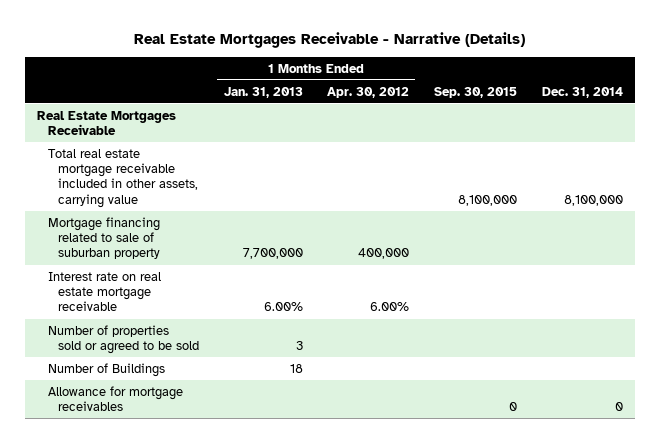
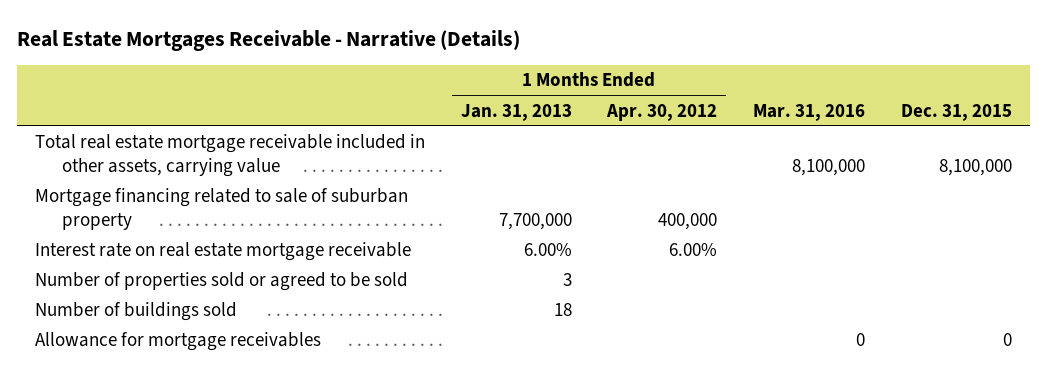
[434,86,518,98] Sep. 30, 2015 -> none
[541,86,623,98] Dec. 31, 2014 -> none
none -> [753,103,866,121] Mar. 31, 2016
none -> [900,103,1012,121] Dec. 31, 2015
[37,110,177,136] Real Estate Mortgages Receivable -> none
[47,362,165,377] Number of Buildings -> [34,302,237,322] Number of buildings sold

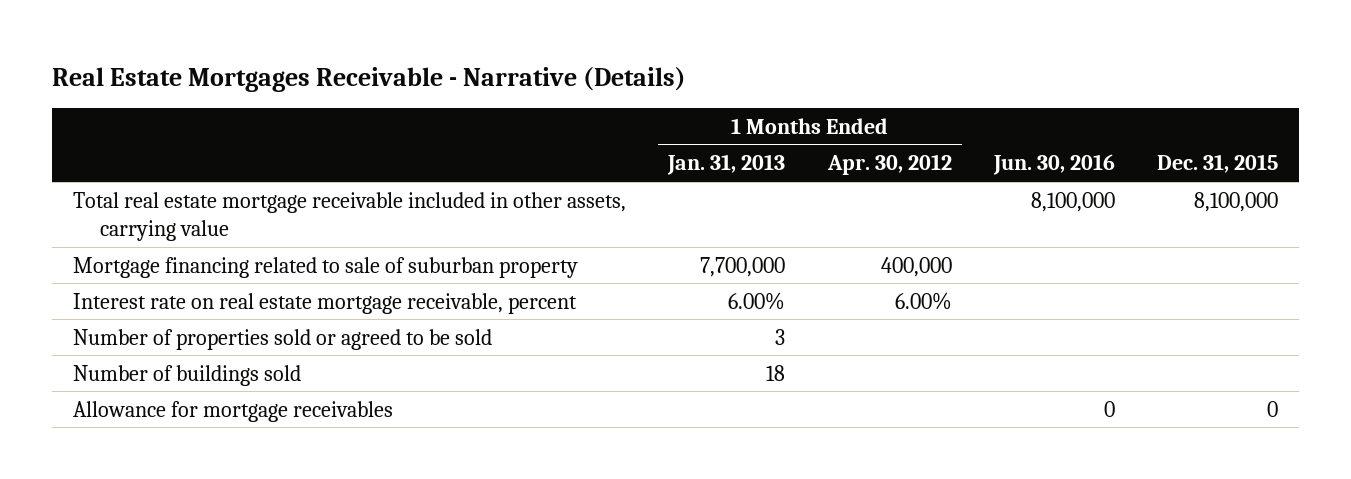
[753,103,866,121] Mar. 31, 2016 -> none
none -> [992,154,1115,176] Jun. 30, 2016
[34,242,411,262] Interest rate on real estate mortgage receivable -> [73,292,578,314] Interest rate on real estate mortgage receivable, percent

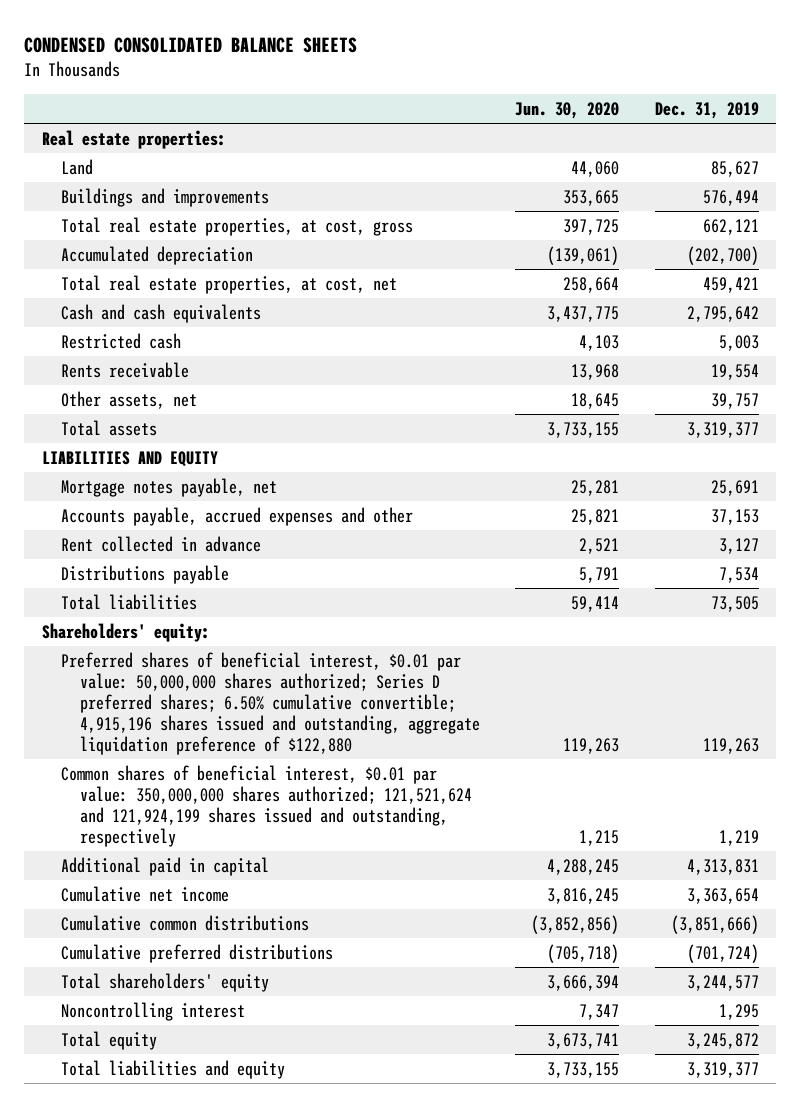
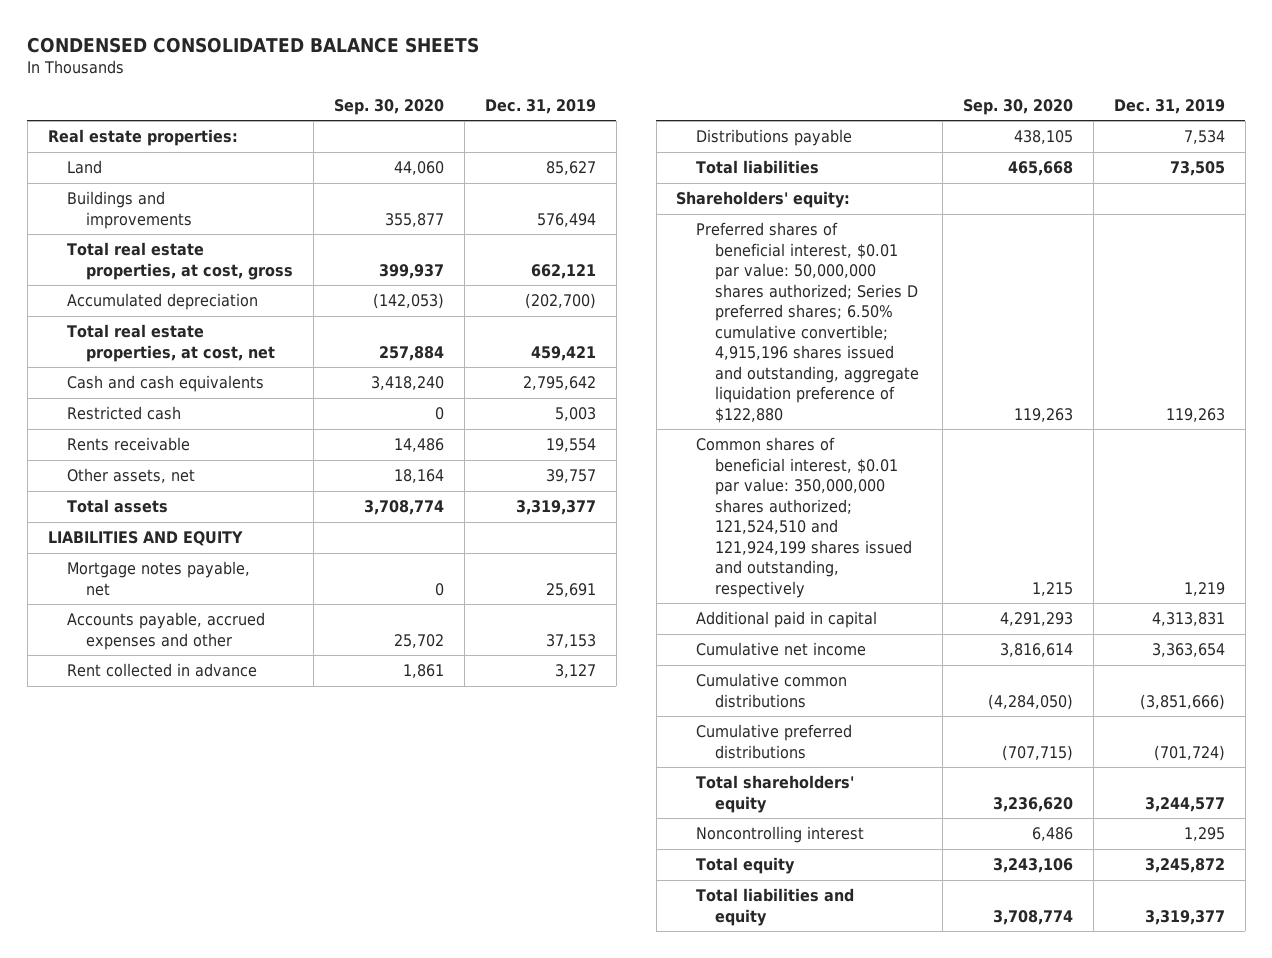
[515,101,620,119] Jun. 30, 2020 -> none
none -> [334,98,445,115] Sep. 30, 2020
[60,764,472,847] Common shares of beneficial interest, $0.01 par value: 350,000,000 shares authorized; 121,521,624 and 121,924,199 shares issued and outstanding, respectively -> [695,437,913,598] Common shares of beneficial interest, $0.01 par value: 350,000,000 shares authorized; 121,524,510 and 121,924,199 shares issued and outstanding, respectively

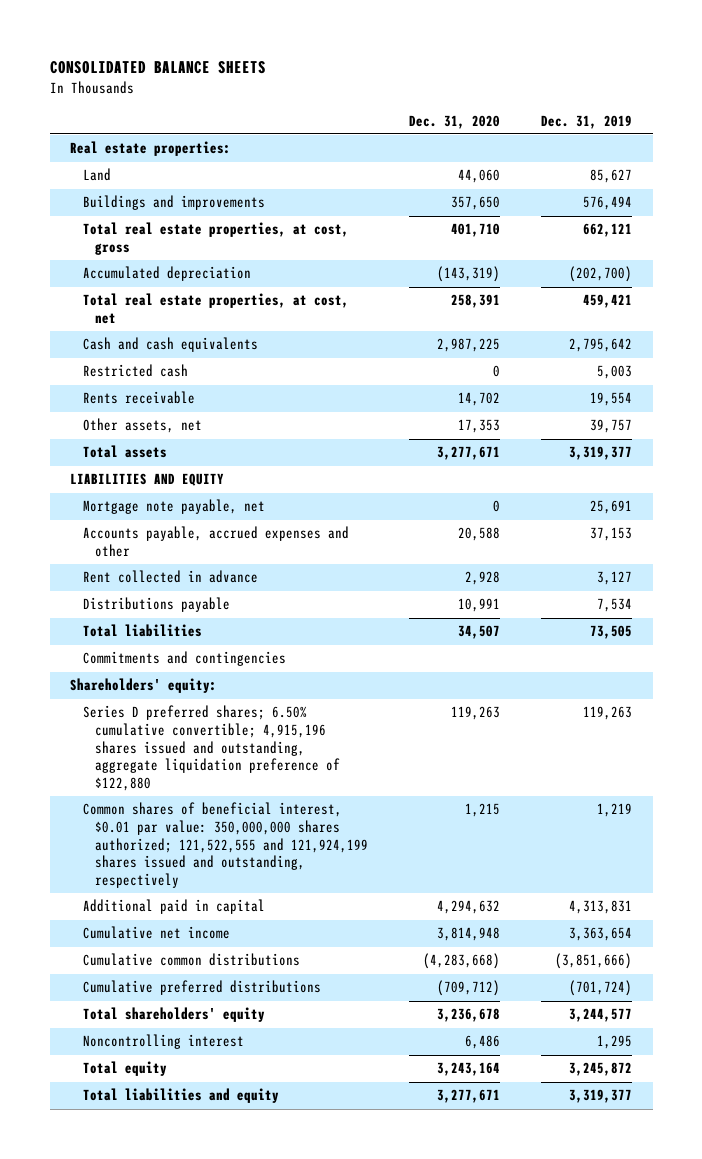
[27,37,480,54] CONDENSED CONSOLIDATED BALANCE SHEETS -> [49,60,266,74] CONSOLIDATED BALANCE SHEETS
[334,98,445,115] Sep. 30, 2020 -> none
none -> [408,114,500,129] Dec. 31, 2020
[66,561,250,596] Mortgage notes payable, net -> [82,499,265,515] Mortgage note payable, net
none -> [82,651,286,667] Commitments and contingencies
[695,222,920,423] Preferred shares of beneficial interest, $0.01 par value: 50,000,000 shares authorized; Series D preferred shares; 6.50% cumulative convertible; 4,915,196 shares issued and outstanding, aggregate liquidation preference of $122,880 -> [82,705,340,791] Series D preferred shares; 6.50% cumulative convertible; 4,915,196 shares issued and outstanding, aggregate liquidation preference of $122,880
[695,437,913,598] Common shares of beneficial interest, $0.01 par value: 350,000,000 shares authorized; 121,524,510 and 121,924,199 shares issued and outstanding, respectively -> [82,802,368,888] Common shares of beneficial interest, $0.01 par value: 350,000,000 shares authorized; 121,522,555 and 121,924,199 shares issued and outstanding, respectively

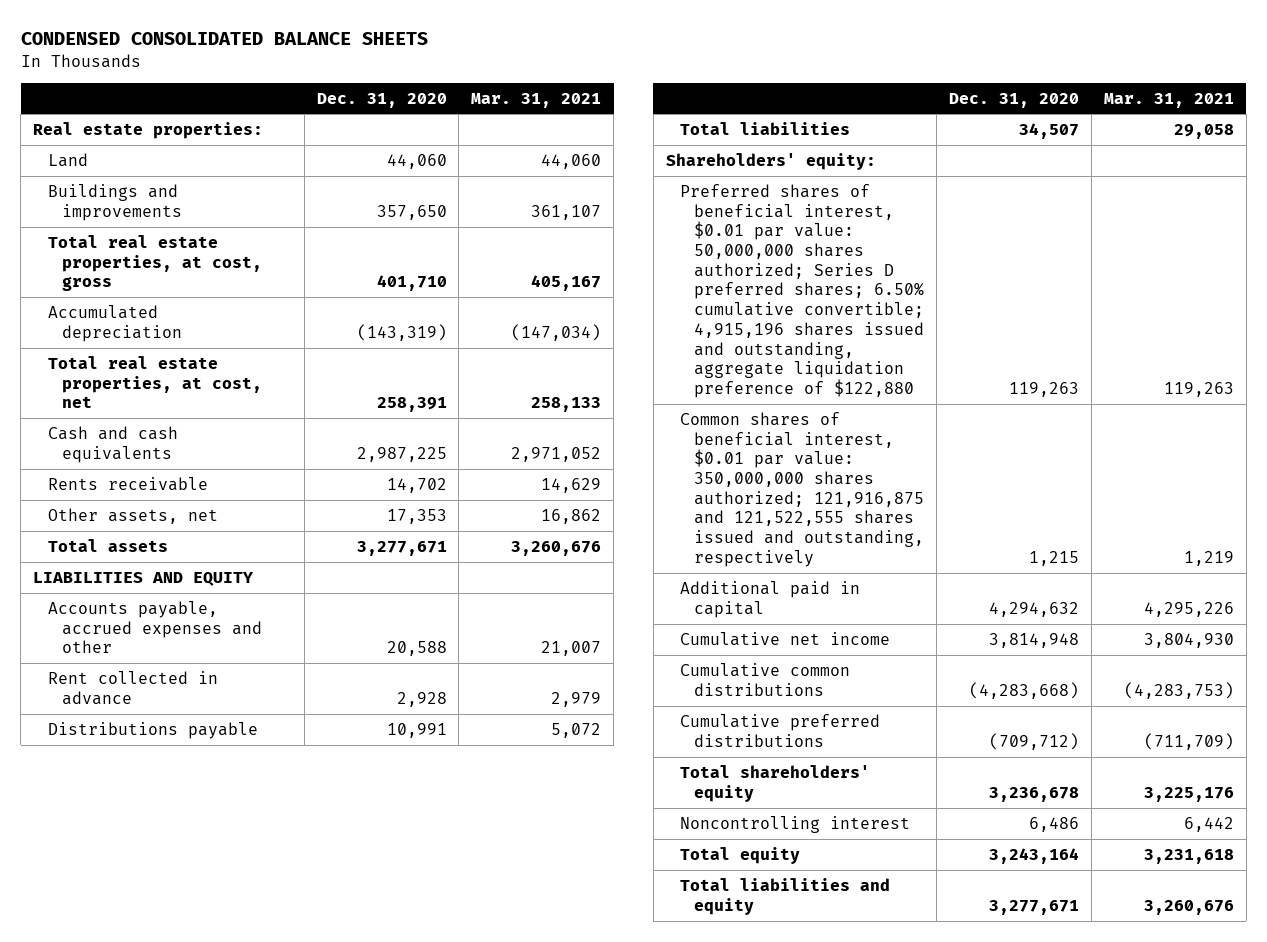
[49,60,266,74] CONSOLIDATED BALANCE SHEETS -> [20,32,428,46] CONDENSED CONSOLIDATED BALANCE SHEETS
[541,114,633,129] Dec. 31, 2019 -> none
none -> [471,92,602,108] Mar. 31, 2021
[82,364,188,378] Restricted cash -> none
[82,499,265,515] Mortgage note payable, net -> none
[82,651,286,667] Commitments and contingencies -> none
[82,705,340,791] Series D preferred shares; 6.50% cumulative convertible; 4,915,196 shares issued and outstanding, aggregate liquidation preference of $122,880 -> [679,183,924,399] Preferred shares of beneficial interest, $0.01 par value: 50,000,000 shares authorized; Series D preferred shares; 6.50% cumulative convertible; 4,915,196 shares issued and outstanding, aggregate liquidation preference of $122,880
[82,802,368,888] Common shares of beneficial interest, $0.01 par value: 350,000,000 shares authorized; 121,522,555 and 121,924,199 shares issued and outstanding, respectively -> [679,411,924,567] Common shares of beneficial interest, $0.01 par value: 350,000,000 shares authorized; 121,916,875 and 121,522,555 shares issued and outstanding, respectively

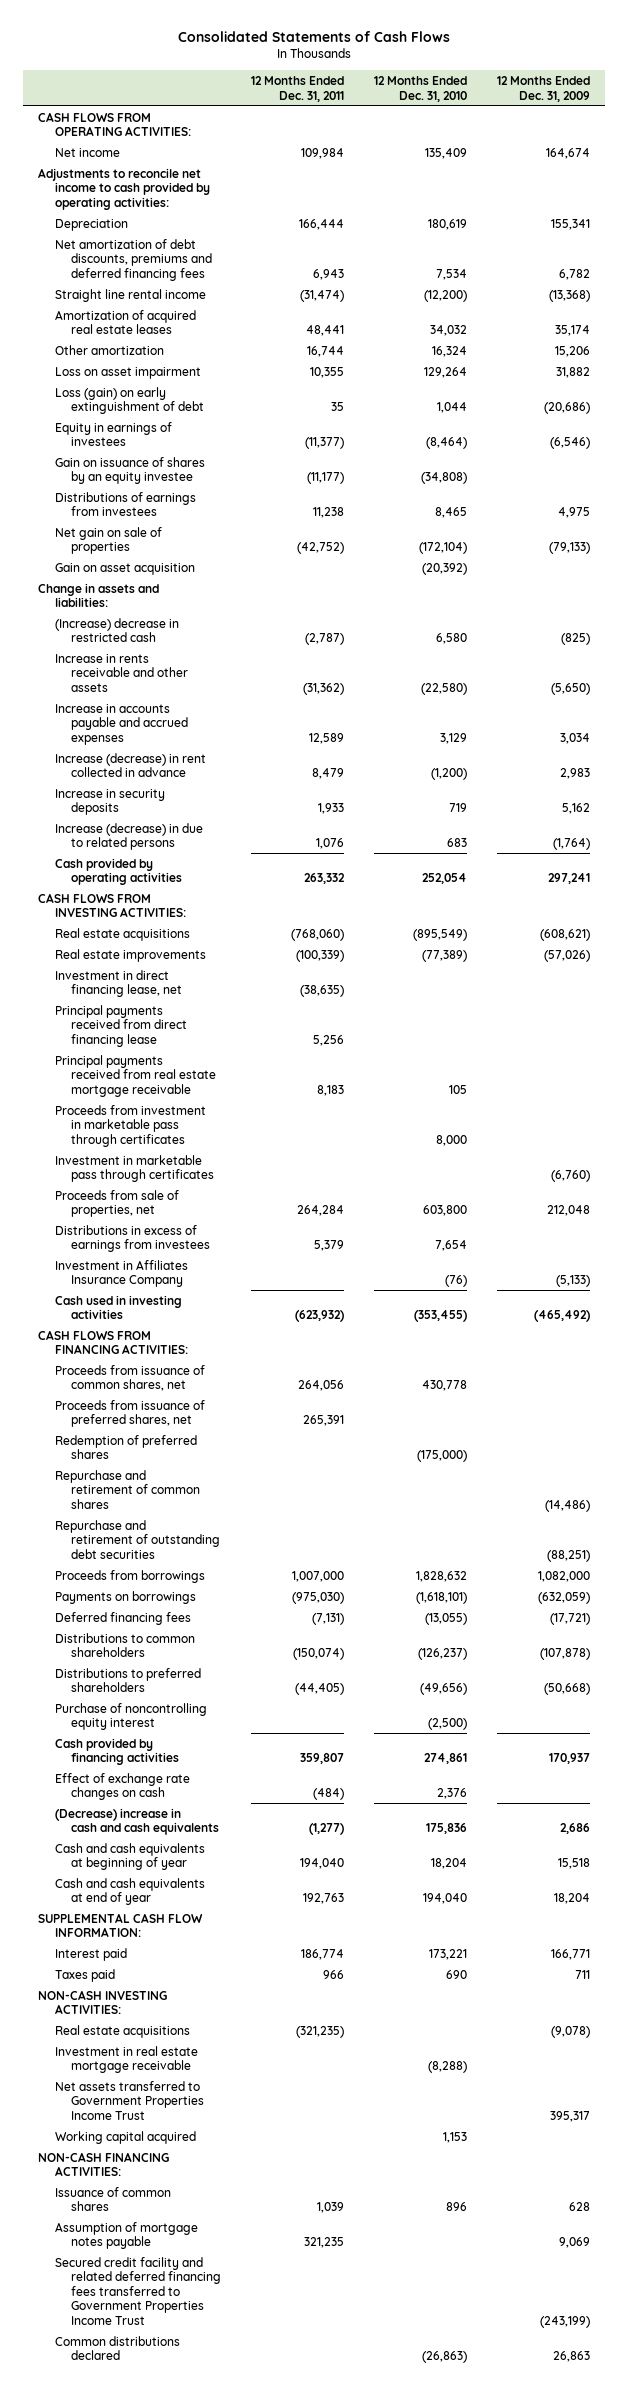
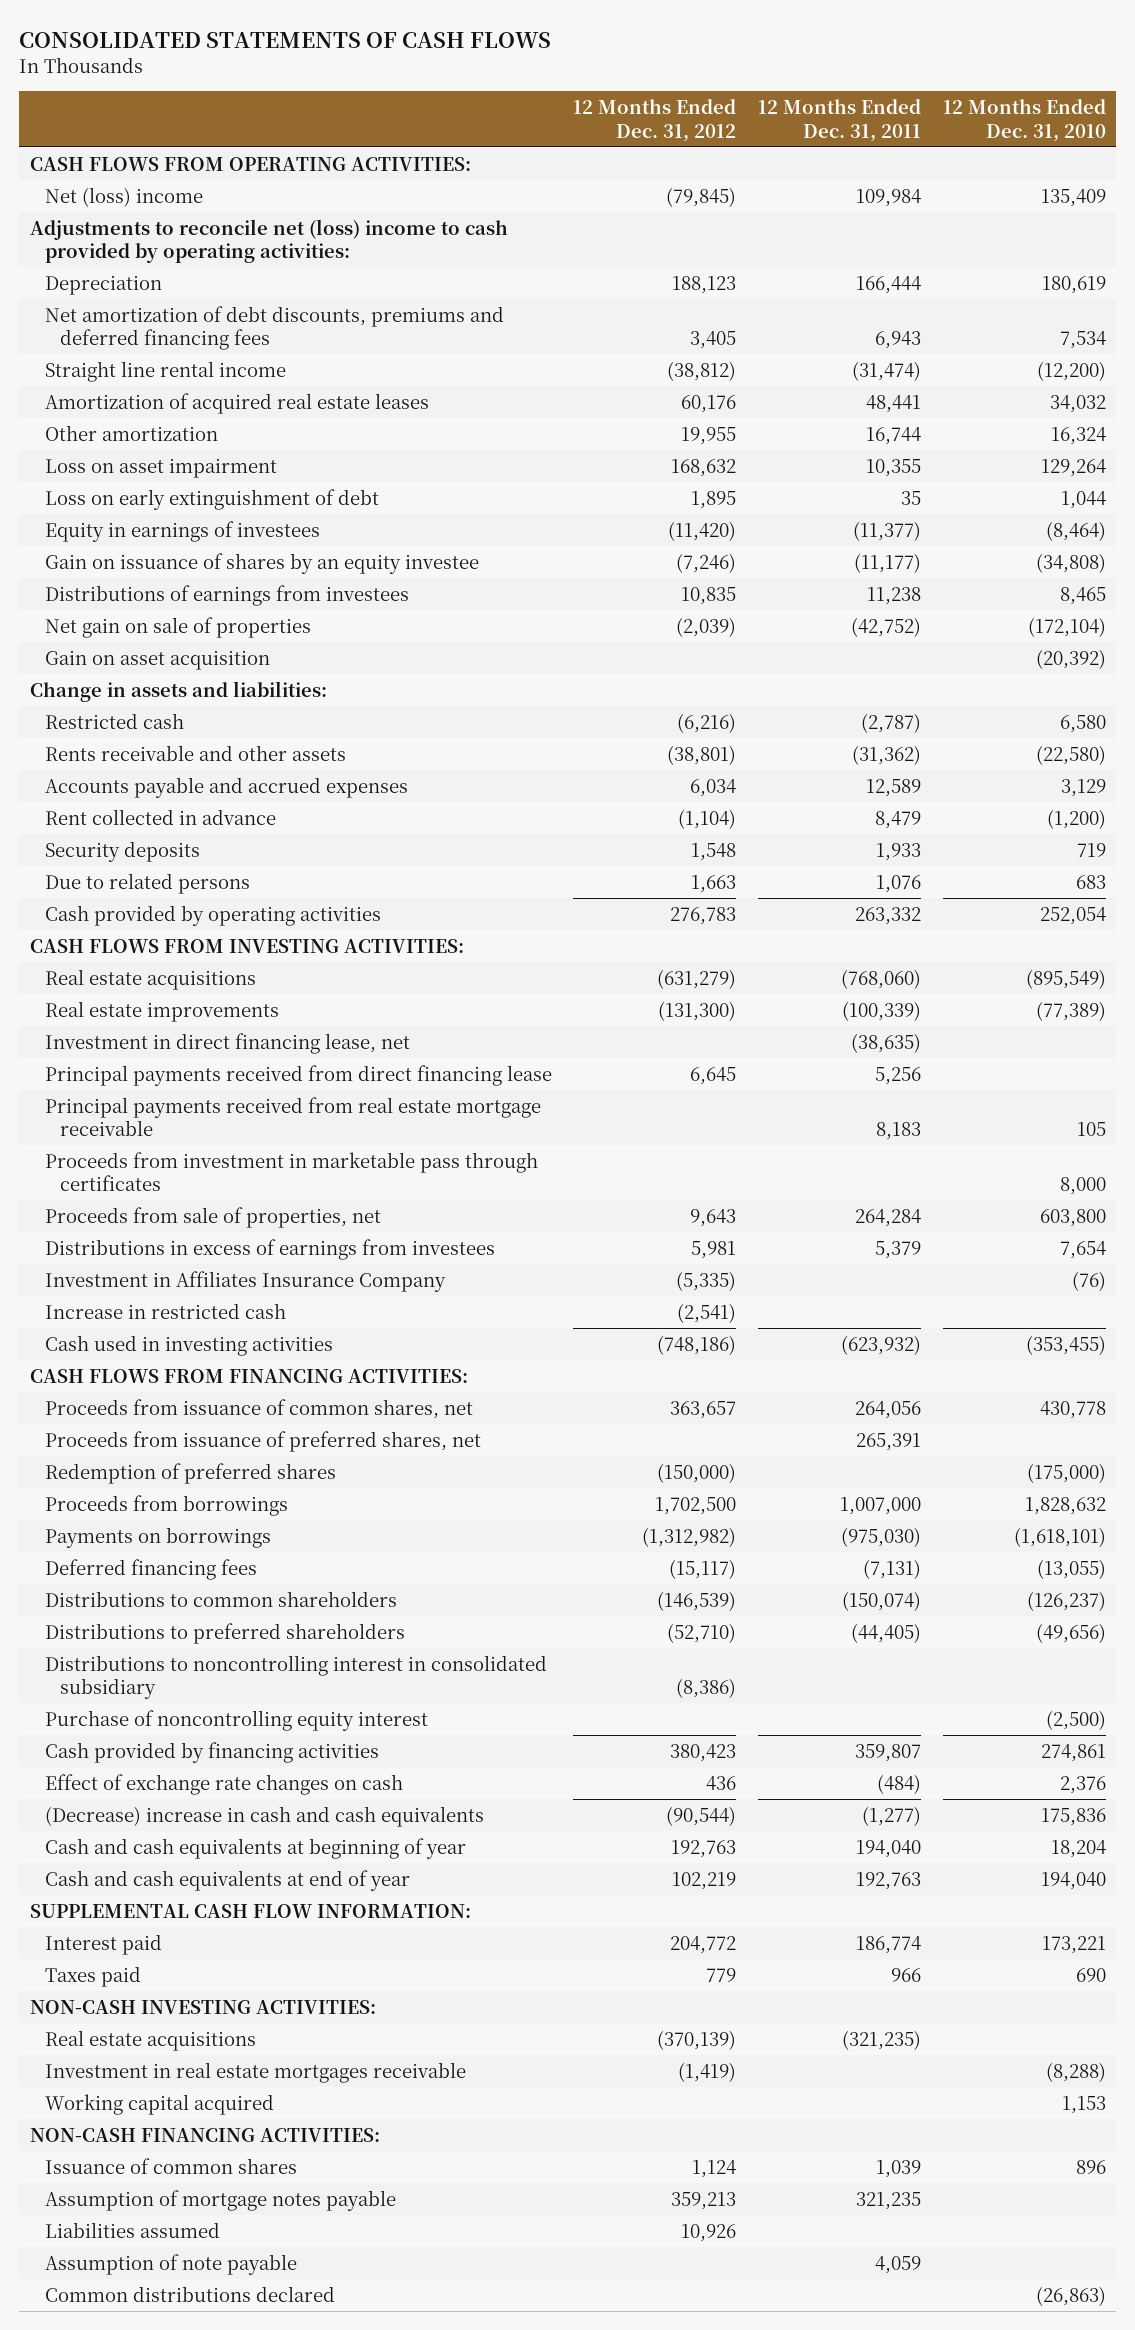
[178,31,451,43] Consolidated Statements of Cash Flows -> [19,31,552,48] CONSOLIDATED STATEMENTS OF CASH FLOWS
[496,76,590,102] 12 Months Ended Dec. 31, 2009 -> none
none -> [573,98,737,142] 12 Months Ended Dec. 31, 2012
[54,147,120,157] Net income -> [44,186,203,207] Net (loss) income
[38,167,210,210] Adjustments to reconcile net income to cash provided by operating activities: -> [29,218,508,264] Adjustments to reconcile net (loss) income to cash provided by operating activities:
[54,386,204,415] Loss (gain) on early extinguishment of debt -> [44,488,379,510] Loss on early extinguishment of debt
[54,617,179,643] (Increase) decrease in restricted cash -> [44,712,184,729] Restricted cash
[54,653,188,692] Increase in rents receivable and other assets -> [44,744,346,761] Rents receivable and other assets
[54,703,188,745] Increase in accounts payable and accrued expenses -> [44,776,408,798] Accounts payable and accrued expenses
[54,752,206,778] Increase (decrease) in rent collected in advance -> [44,808,276,825] Rent collected in advance
[54,788,165,816] Increase in security deposits -> [44,840,200,862] Security deposits
[54,822,203,851] Increase (decrease) in due to related persons -> [44,872,250,894] Due to related persons
[54,1154,214,1183] Investment in marketable pass through certificates -> none
none -> [44,1302,286,1319] Increase in restricted cash
[54,1469,200,1509] Repurchase and retirement of common shares -> none
[54,1519,220,1559] Repurchase and retirement of outstanding debt securities -> none
none -> [44,1654,547,1700] Distributions to noncontrolling interest in consolidated subsidiary
[54,2080,204,2120] Net assets transferred to Government Properties Income Trust -> none
[54,2045,198,2074] Investment in real estate mortgage receivable -> [44,2061,466,2083] Investment in real estate mortgages receivable
[54,2256,221,2325] Secured credit facility and related deferred financing fees transferred to Government Properties Income Trust -> none
none -> [44,2221,220,2238] Liabilities assumed
none -> [44,2253,297,2275] Assumption of note payable

